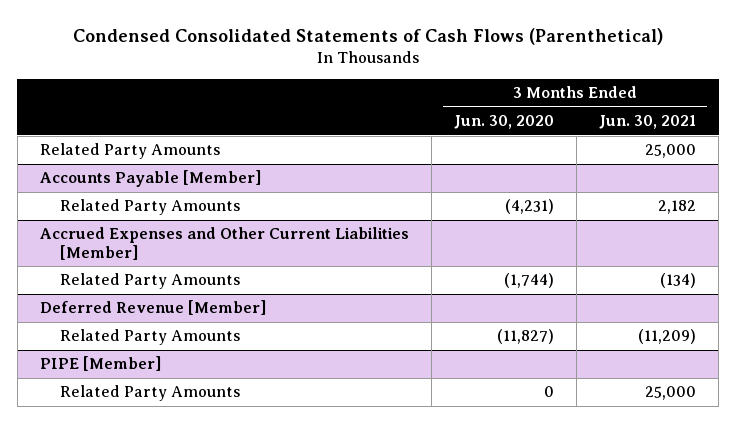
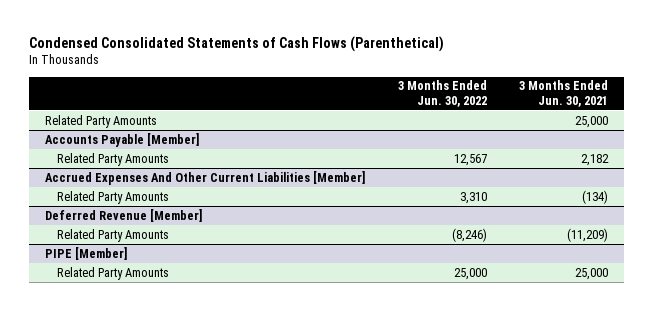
[453,115,554,130] Jun. 30, 2020 -> none
none -> [397,80,487,107] 3 Months Ended Jun. 30, 2022
[39,227,409,260] Accrued Expenses and Other Current Liabilities [Member] -> [44,170,365,185] Accrued Expenses And Other Current Liabilities [Member]

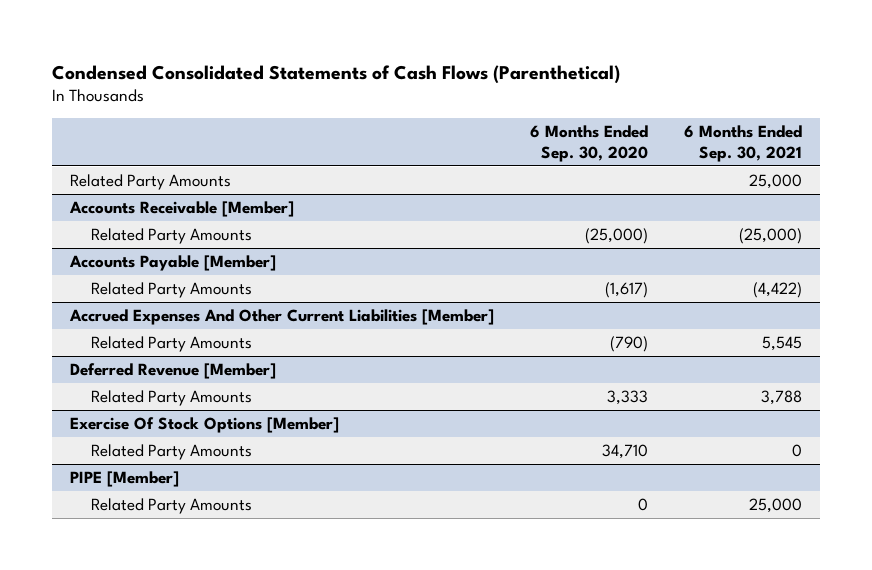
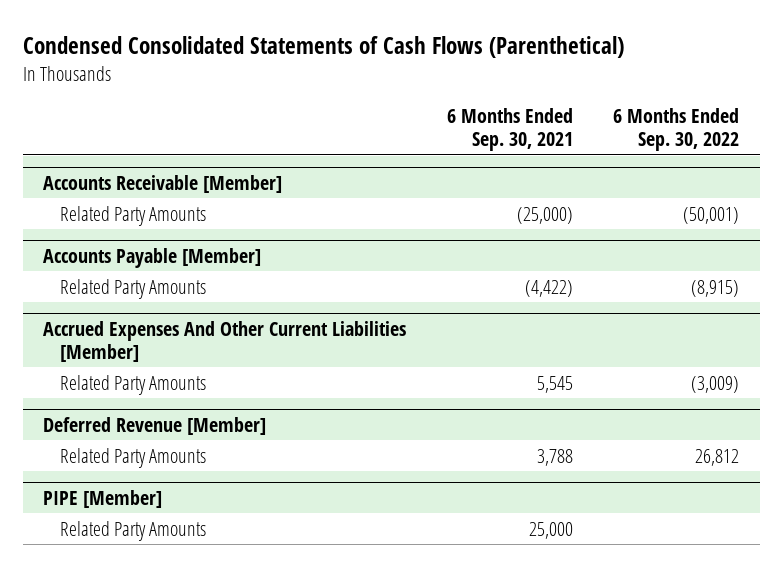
[530,125,649,163] 6 Months Ended Sep. 30, 2020 -> none
none -> [613,108,740,152] 6 Months Ended Sep. 30, 2022
[70,173,232,190] Related Party Amounts -> none
[70,416,340,433] Exercise Of Stock Options [Member] -> none
[91,443,253,460] Related Party Amounts -> none

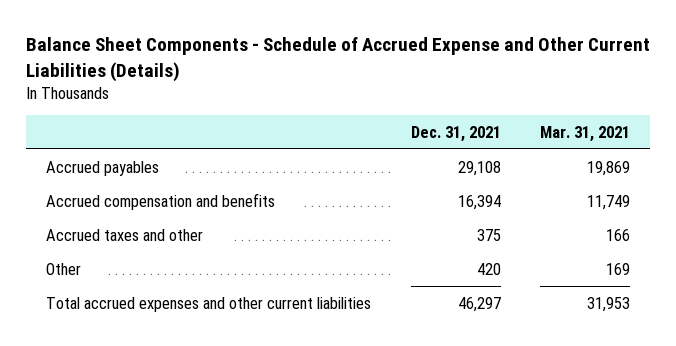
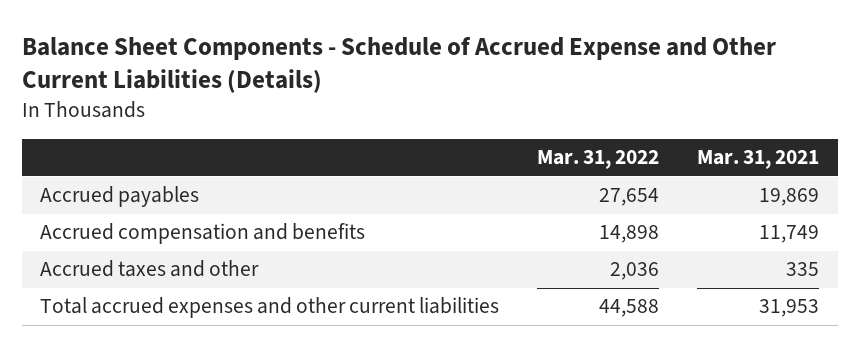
[410,125,501,142] Dec. 31, 2021 -> none
none -> [537,150,660,170] Mar. 31, 2022
[45,262,81,275] Other -> none
[606,228,631,241] 166 -> [785,262,819,277] 335

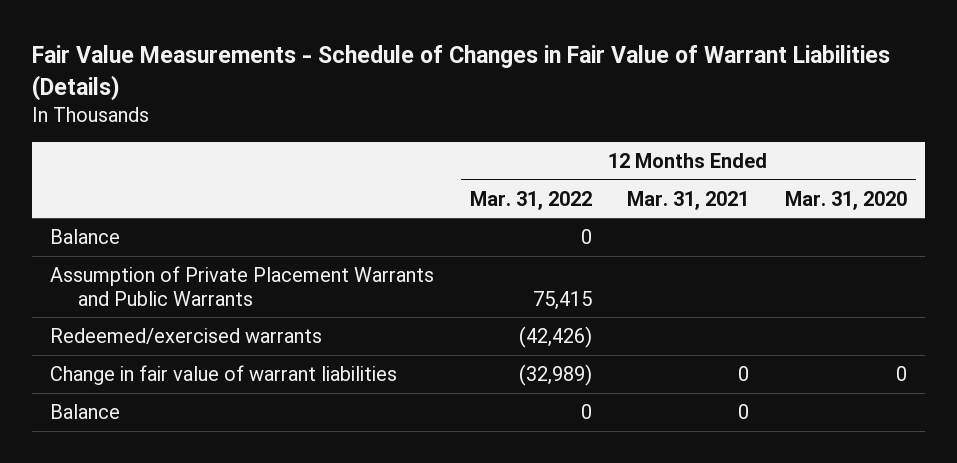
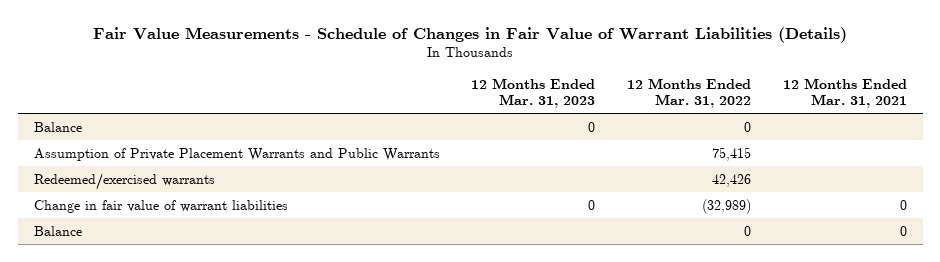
[785,190,908,210] Mar. 31, 2020 -> none
none -> [471,77,596,108] 12 Months Ended Mar. 31, 2023
[518,325,592,348] (42,426) -> [712,173,752,187] 42,426

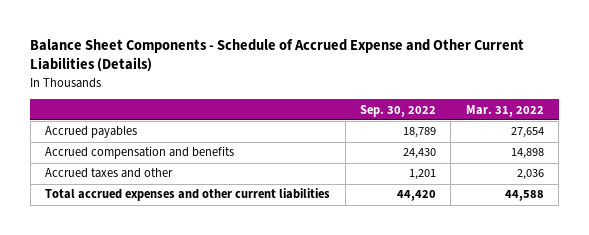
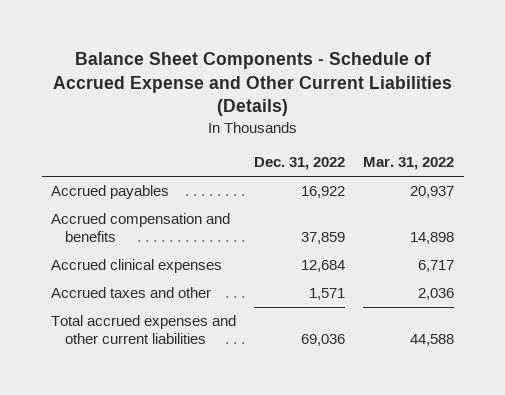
[360,104,437,117] Sep. 30, 2022 -> none
none -> [254,157,346,171] Dec. 31, 2022
[510,127,544,139] 27,654 -> [410,186,455,199] 20,937
none -> [50,259,222,274] Accrued clinical expenses

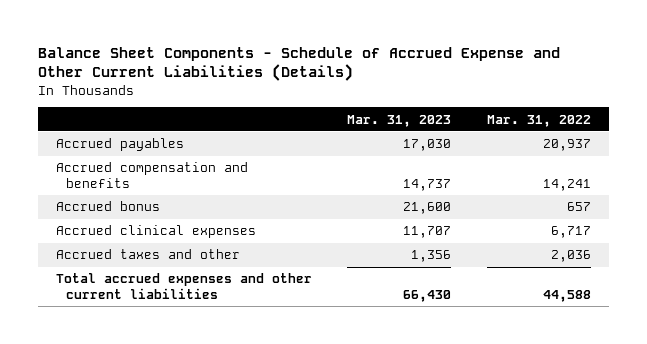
[254,157,346,171] Dec. 31, 2022 -> none
none -> [347,114,452,127] Mar. 31, 2023
[410,232,455,245] 14,898 -> [543,179,592,192] 14,241
none -> [55,201,160,212] Accrued bonus

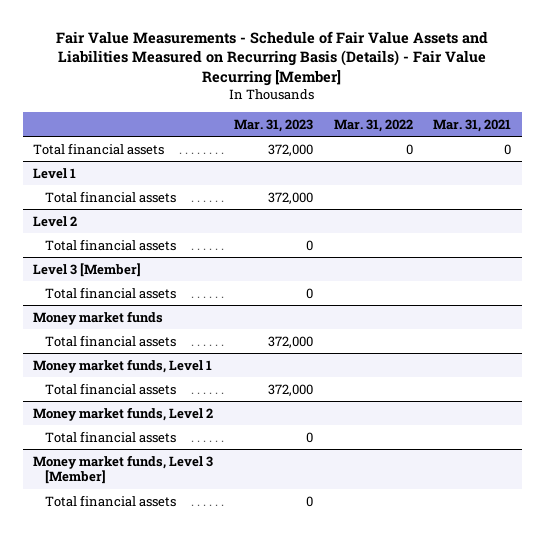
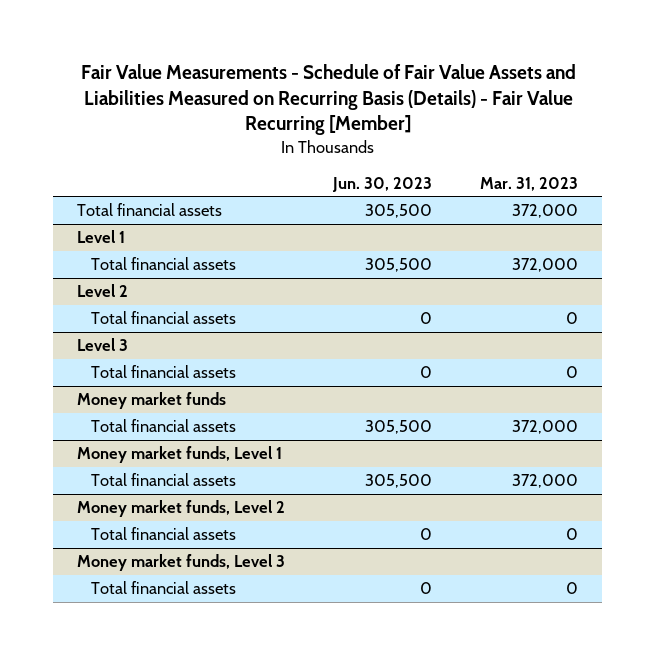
[333,118,413,132] Mar. 31, 2022 -> none
[433,118,512,132] Mar. 31, 2021 -> none
none -> [332,176,433,192] Jun. 30, 2023
[33,262,142,277] Level 3 [Member] -> [77,338,129,352] Level 3
[33,454,214,485] Money market funds, Level 3 [Member] -> [77,554,286,572] Money market funds, Level 3

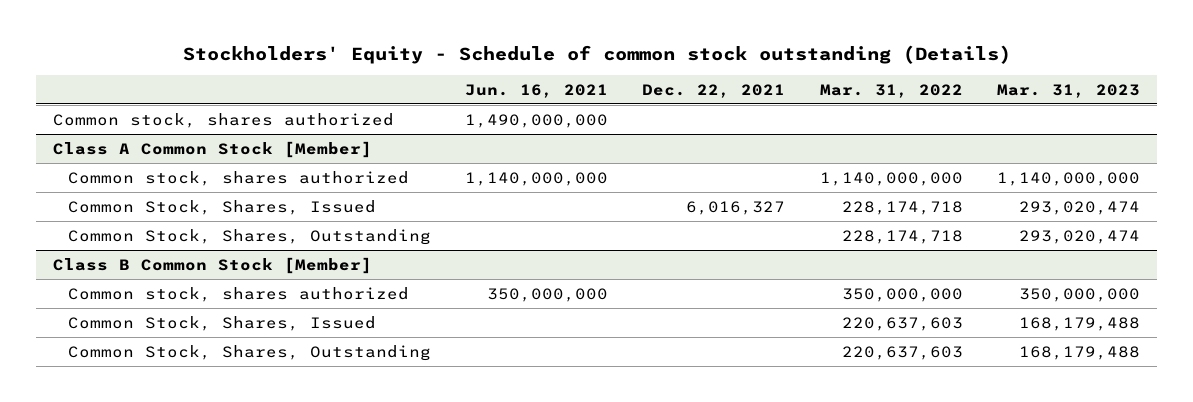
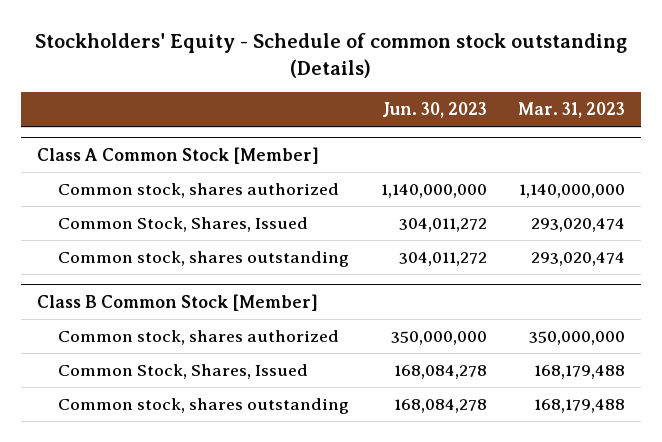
[465,83,609,98] Jun. 16, 2021 -> none
[642,83,786,98] Dec. 22, 2021 -> none
[819,83,963,98] Mar. 31, 2022 -> none
none -> [381,102,487,119] Jun. 30, 2023
[53,112,395,128] Common stock, shares authorized -> none
[67,228,431,245] Common Stock, Shares, Outstanding -> [58,251,350,268] Common stock, shares outstanding
[67,344,431,361] Common Stock, Shares, Outstanding -> [58,398,350,415] Common stock, shares outstanding

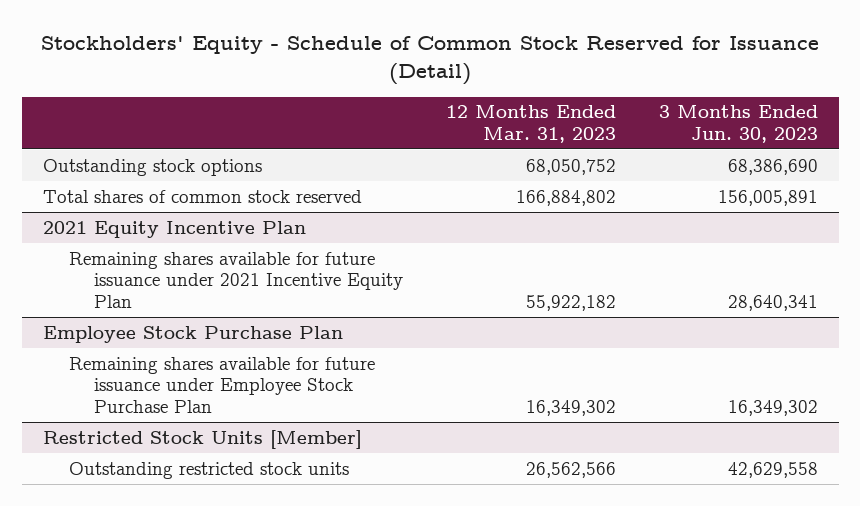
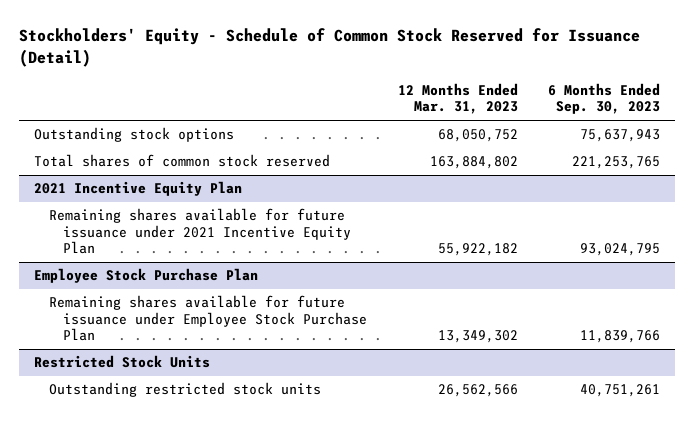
[658,105,818,143] 3 Months Ended Jun. 30, 2023 -> none
none -> [547,82,660,115] 6 Months Ended Sep. 30, 2023
[515,189,616,206] 166,884,802 -> [429,156,518,170] 163,884,802
[42,220,306,238] 2021 Equity Incentive Plan -> [34,181,243,197] 2021 Incentive Equity Plan
[525,399,616,416] 16,349,302 -> [437,330,518,344] 13,349,302
[42,429,362,449] Restricted Stock Units [Member] -> [34,355,211,369] Restricted Stock Units

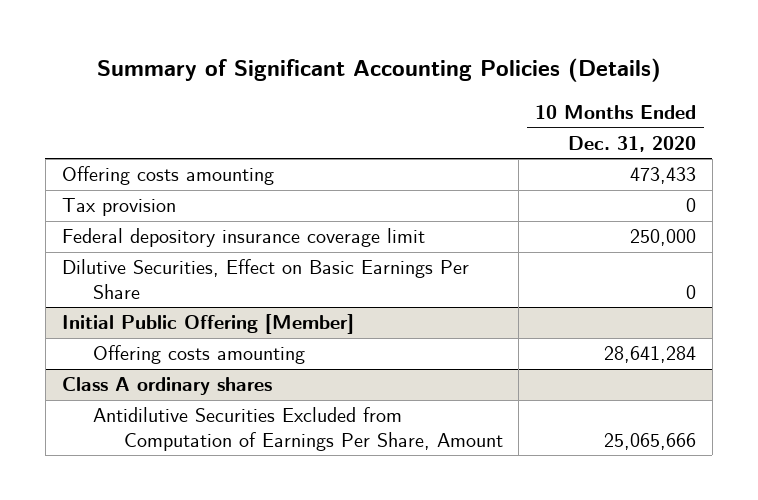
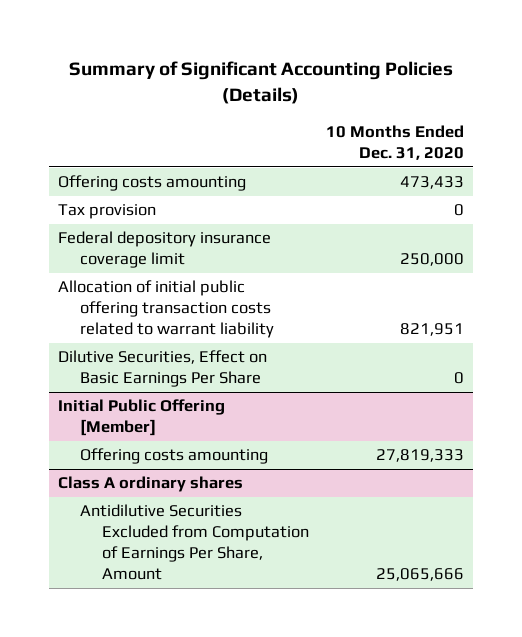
none -> [58,280,274,339] Allocation of initial public offering transaction costs related to warrant liability
[604,346,697,364] 28,641,284 -> [376,449,465,463] 27,819,333

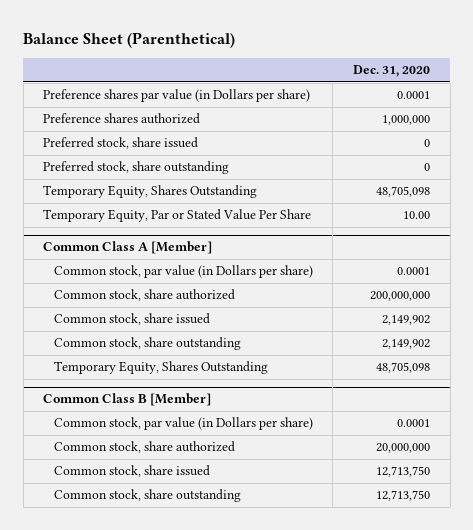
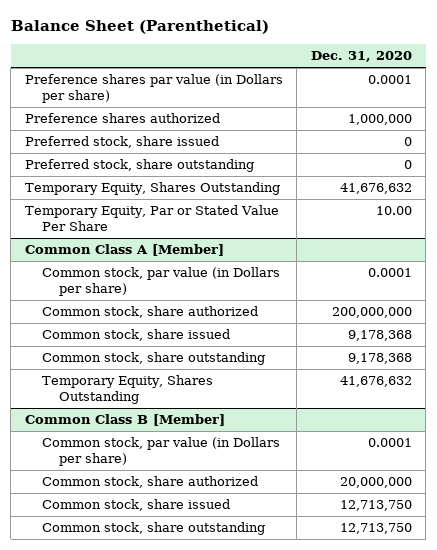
[375,186,430,198] 48,705,098 -> [339,183,412,195] 41,676,632
[381,315,430,326] 2,149,902 -> [347,330,412,342] 9,178,368
[381,339,430,350] 2,149,902 -> [347,353,412,365] 9,178,368
[375,362,430,374] 48,705,098 -> [339,376,412,388] 41,676,632

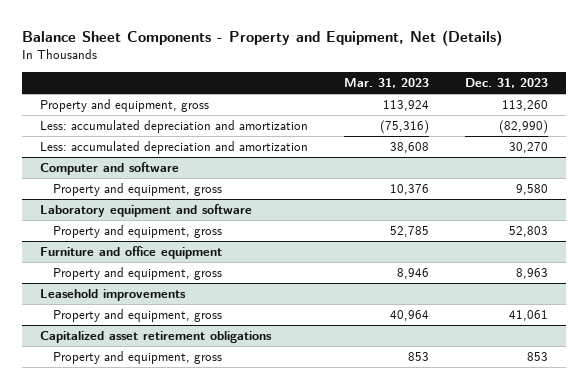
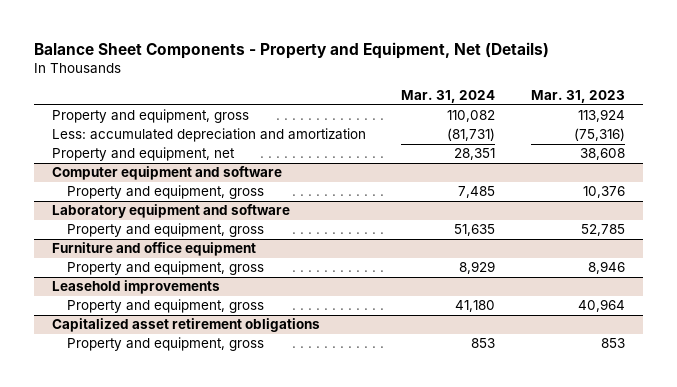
[465,77,549,88] Dec. 31, 2023 -> none
none -> [401,90,496,104] Mar. 31, 2024
[40,141,309,155] Less: accumulated depreciation and amortization -> [51,147,235,162] Property and equipment, net
[40,162,180,176] Computer and software -> [51,166,282,181] Computer equipment and software

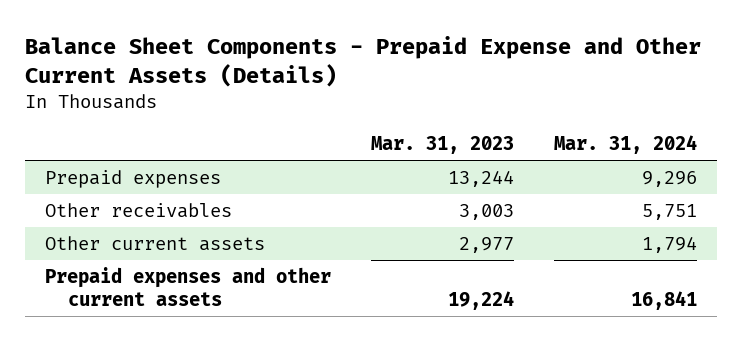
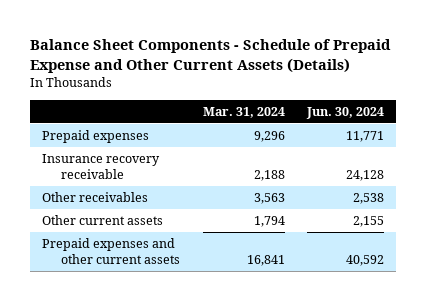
[24,36,701,88] Balance Sheet Components - Prepaid Expense and Other Current Assets (Details) -> [30,39,392,73] Balance Sheet Components - Schedule of Prepaid Expense and Other Current Assets (Details)
[371,136,515,155] Mar. 31, 2023 -> none
none -> [306,106,385,119] Jun. 30, 2024
none -> [41,154,160,180] Insurance recovery receivable
[642,204,698,221] 5,751 -> [253,193,285,205] 3,563

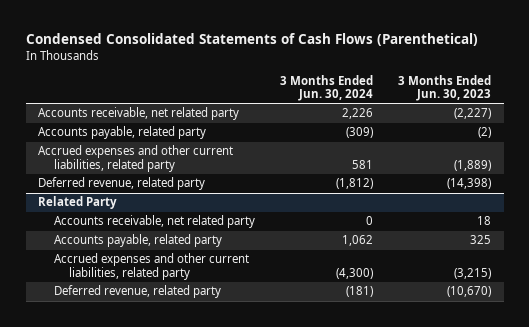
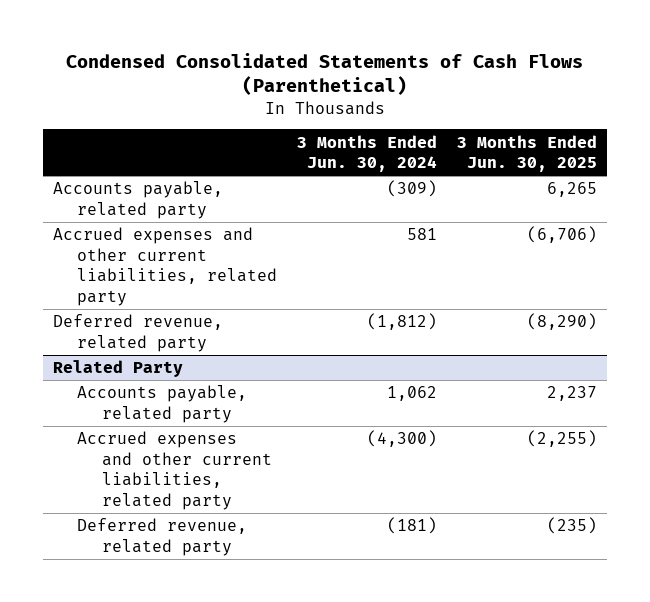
[398,74,492,102] 3 Months Ended Jun. 30, 2023 -> none
none -> [457,134,598,173] 3 Months Ended Jun. 30, 2025
[38,107,240,121] Accounts receivable, net related party -> none
[53,215,255,229] Accounts receivable, net related party -> none

